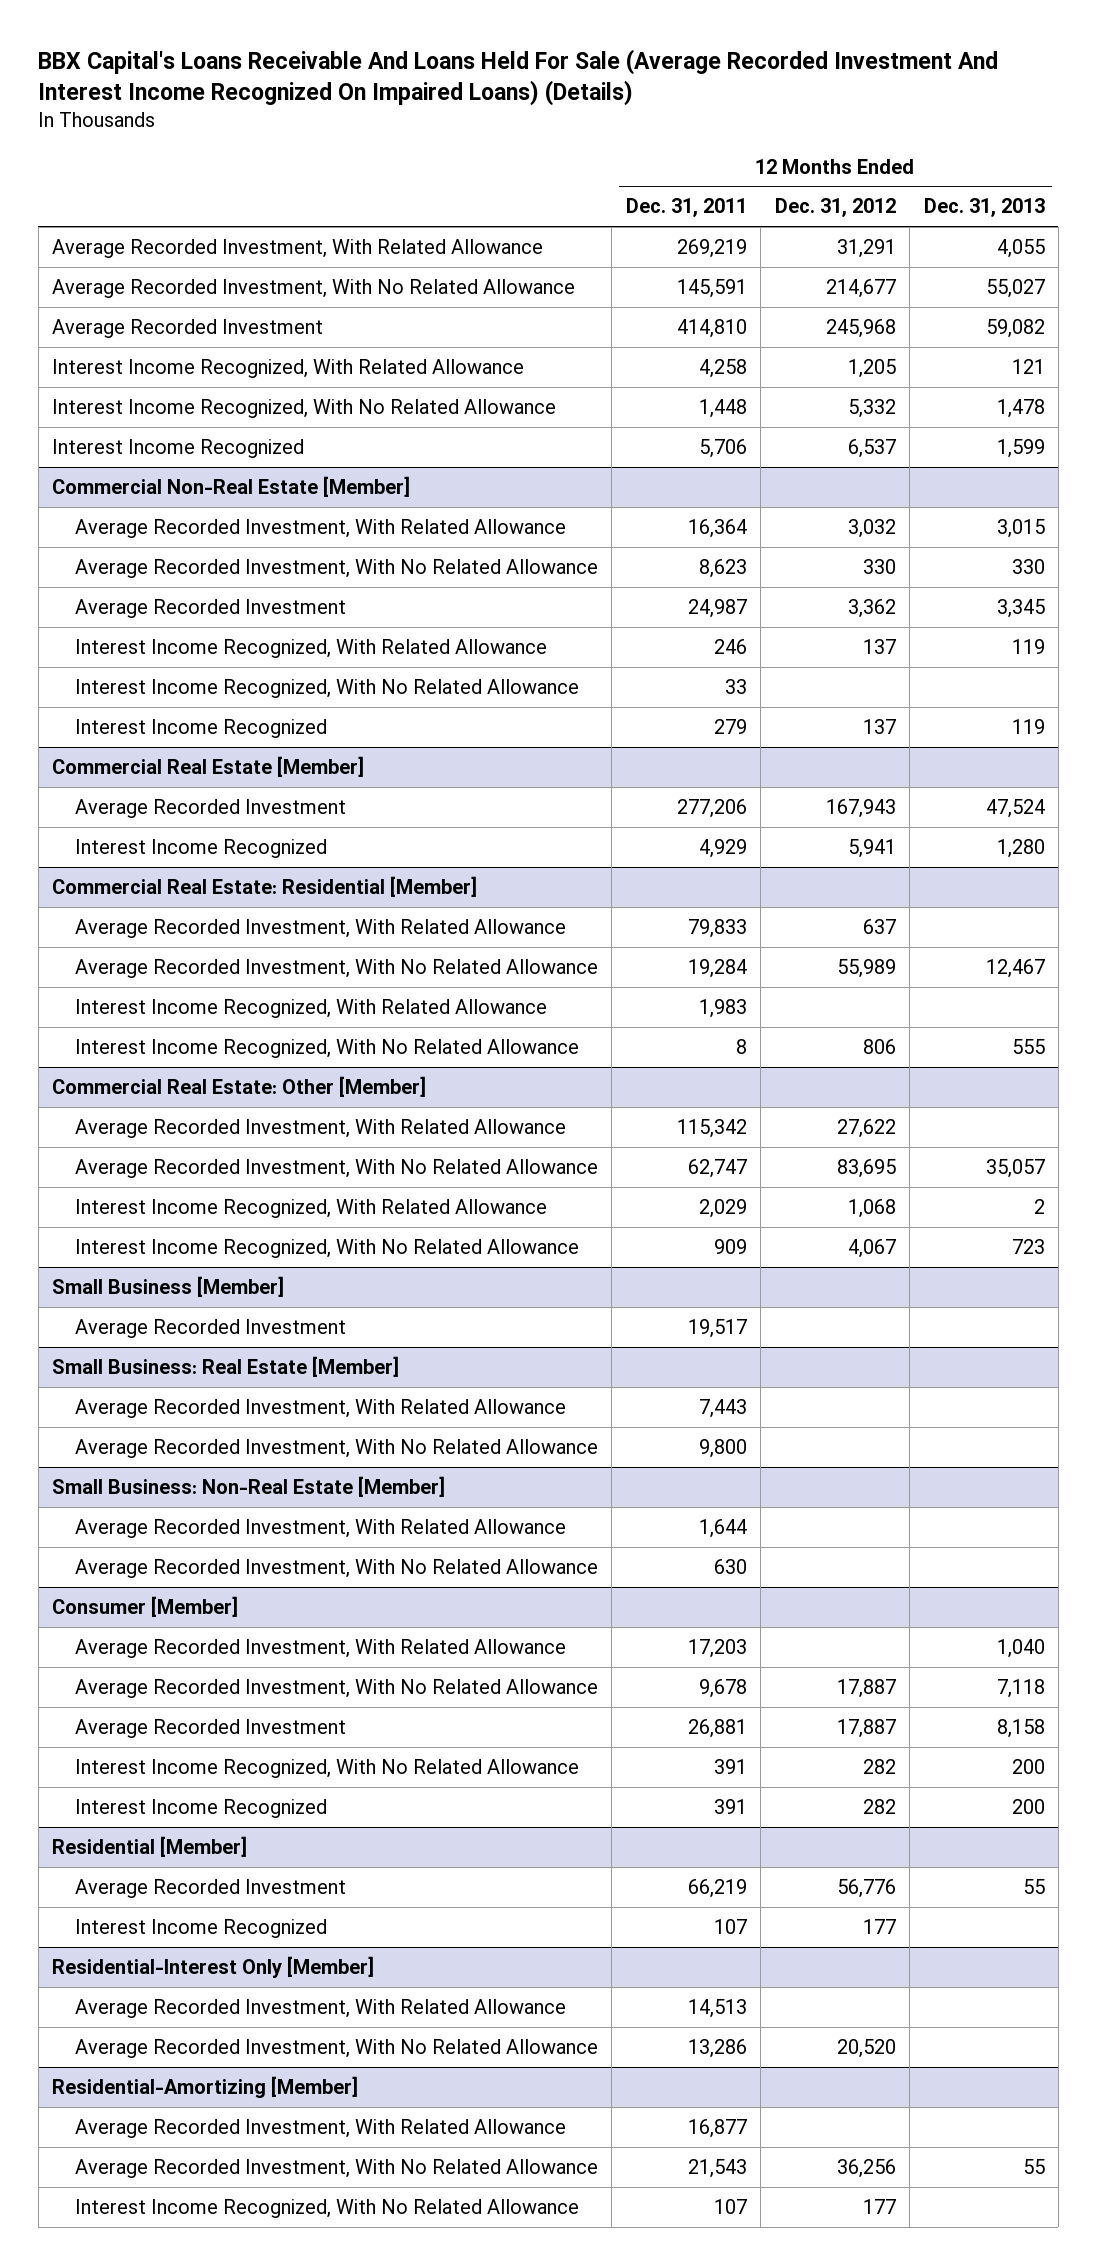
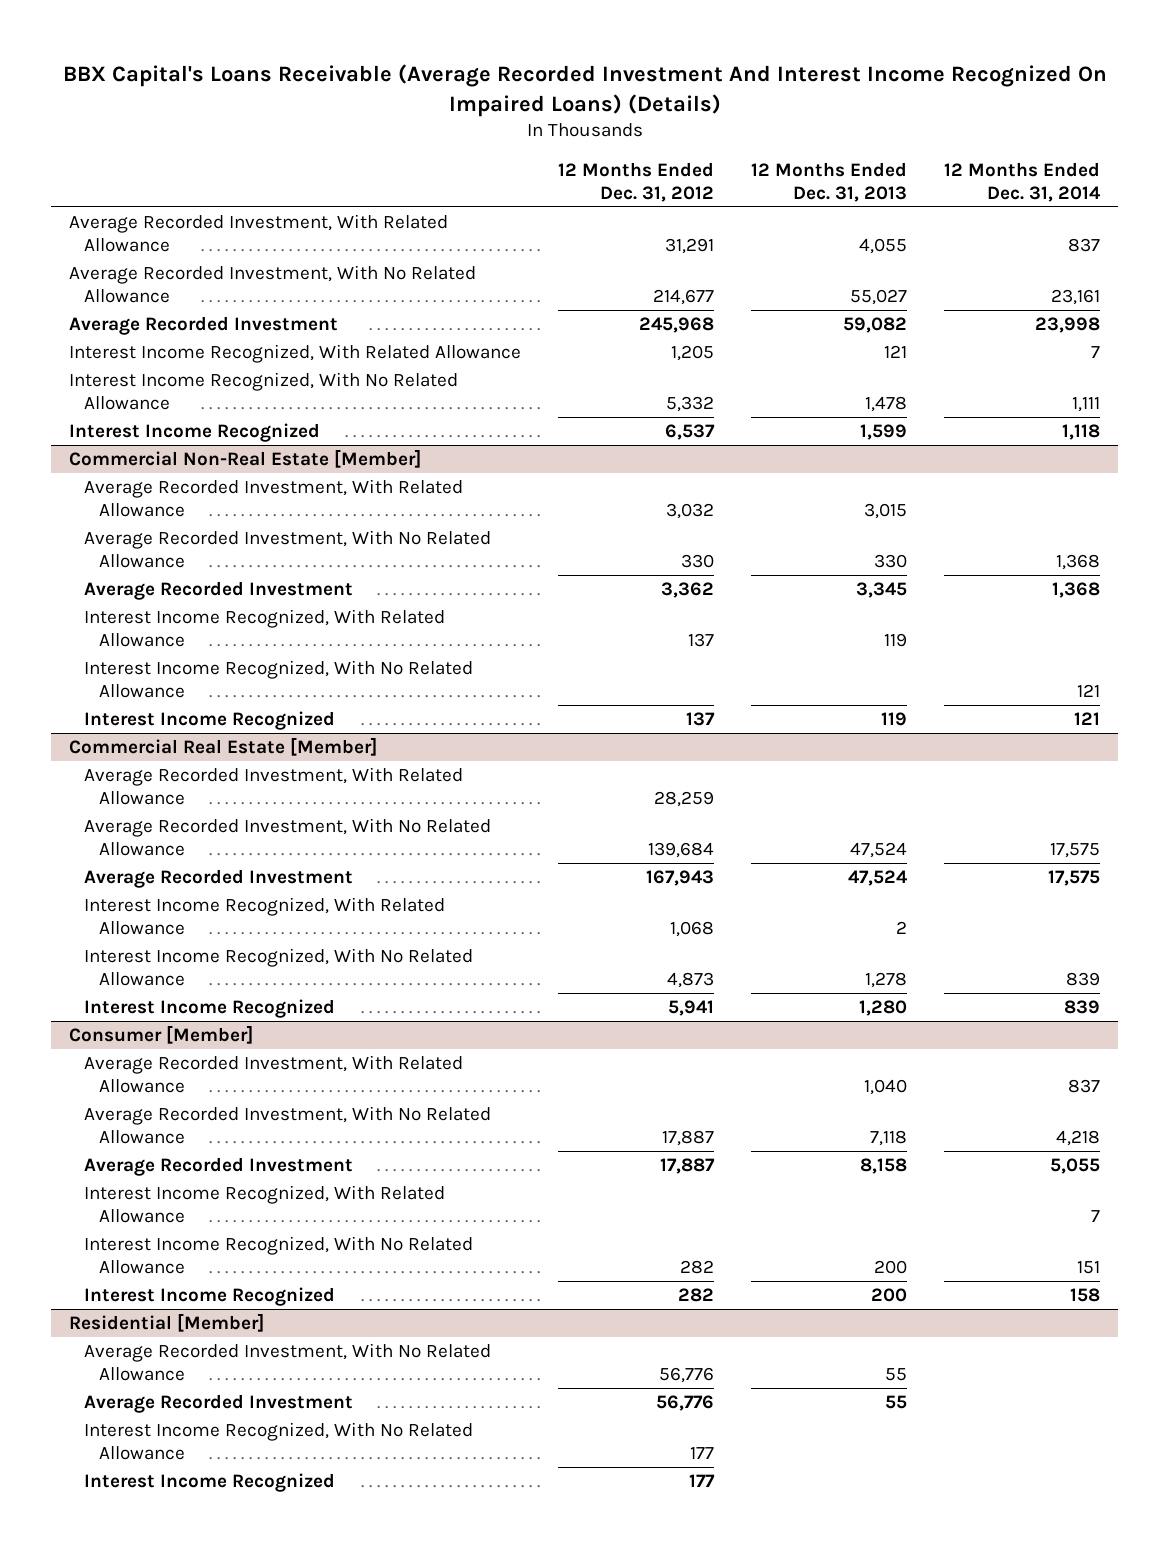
[38,48,999,106] BBX Capital's Loans Receivable And Loans Held For Sale (Average Recorded Investment And Interest Income Recognized On Impaired Loans) (Details) -> [62,63,1107,117] BBX Capital's Loans Receivable (Average Recorded Investment And Interest Income Recognized On Impaired Loans) (Details)
[625,198,747,218] Dec. 31, 2011 -> none
none -> [943,161,1101,202] 12 Months Ended Dec. 31, 2014
none -> [84,767,464,806] Average Recorded Investment, With Related Allowance
none -> [84,818,492,857] Average Recorded Investment, With No Related Allowance
[52,875,478,897] Commercial Real Estate: Residential [Member] -> none
[74,918,566,938] Average Recorded Investment, With Related Allowance -> none
[74,958,598,978] Average Recorded Investment, With No Related Allowance -> none
[74,998,547,1018] Interest Income Recognized, With Related Allowance -> none
[74,1038,579,1058] Interest Income Recognized, With No Related Allowance -> none
[52,1075,427,1097] Commercial Real Estate: Other [Member] -> none
[74,1118,566,1138] Average Recorded Investment, With Related Allowance -> none
[74,1158,598,1178] Average Recorded Investment, With No Related Allowance -> none
[52,1275,285,1297] Small Business [Member] -> none
[74,1318,346,1338] Average Recorded Investment -> none
[52,1355,400,1377] Small Business: Real Estate [Member] -> none
[74,1398,566,1418] Average Recorded Investment, With Related Allowance -> none
[74,1438,598,1458] Average Recorded Investment, With No Related Allowance -> none
[52,1475,446,1497] Small Business: Non-Real Estate [Member] -> none
[74,1518,566,1538] Average Recorded Investment, With Related Allowance -> none
[74,1558,598,1578] Average Recorded Investment, With No Related Allowance -> none
[847,1238,896,1258] 4,067 -> [667,972,715,989] 4,873
[1011,1238,1045,1254] 723 -> [865,972,908,989] 1,278
[74,838,327,858] Interest Income Recognized -> [84,999,336,1019] Interest Income Recognized
none -> [84,1185,446,1224] Interest Income Recognized, With Related Allowance
none -> [84,1343,492,1382] Average Recorded Investment, With No Related Allowance
[52,1955,375,1978] Residential-Interest Only [Member] -> none
[74,1998,566,2018] Average Recorded Investment, With Related Allowance -> none
[74,2038,598,2058] Average Recorded Investment, With No Related Allowance -> none
[52,2075,359,2098] Residential-Amortizing [Member] -> none
[74,2118,566,2138] Average Recorded Investment, With Related Allowance -> none
[74,2158,598,2178] Average Recorded Investment, With No Related Allowance -> none
[74,1918,327,1938] Interest Income Recognized -> [84,1473,336,1493] Interest Income Recognized

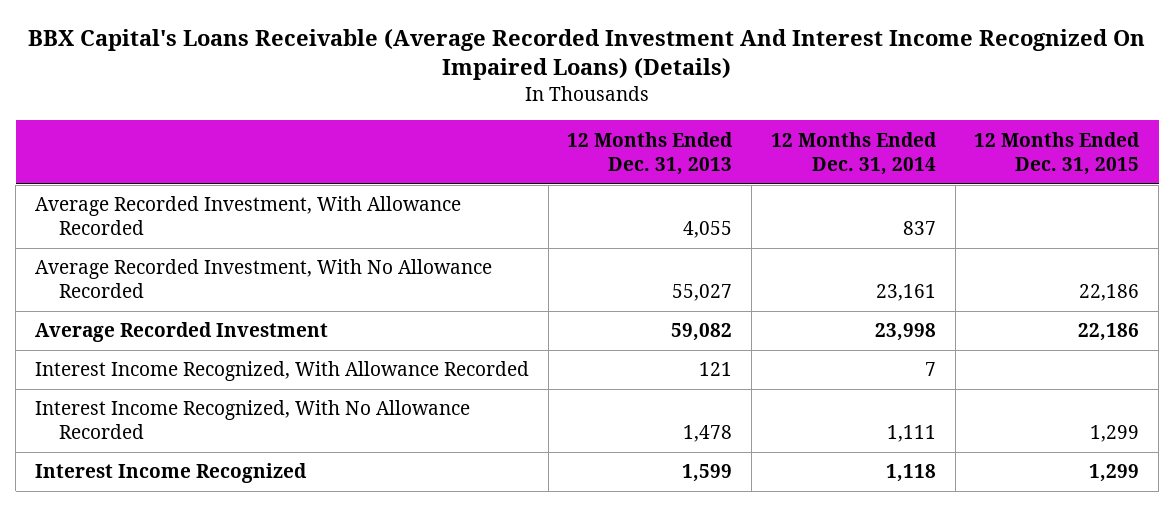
[558,161,715,202] 12 Months Ended Dec. 31, 2012 -> none
none -> [974,131,1141,175] 12 Months Ended Dec. 31, 2015
[69,214,449,253] Average Recorded Investment, With Related Allowance -> [34,196,461,236] Average Recorded Investment, With Allowance Recorded
[69,265,477,304] Average Recorded Investment, With No Related Allowance -> [34,259,492,299] Average Recorded Investment, With No Allowance Recorded
[69,344,522,364] Interest Income Recognized, With Related Allowance -> [34,361,529,382] Interest Income Recognized, With Allowance Recorded
[69,372,459,411] Interest Income Recognized, With No Related Allowance -> [34,400,470,440] Interest Income Recognized, With No Allowance Recorded
[69,449,422,469] Commercial Non-Real Estate [Member] -> none
[84,479,464,518] Average Recorded Investment, With Related Allowance -> none
[84,530,492,569] Average Recorded Investment, With No Related Allowance -> none
[84,581,354,601] Average Recorded Investment -> none
[84,609,446,648] Interest Income Recognized, With Related Allowance -> none
[84,660,474,699] Interest Income Recognized, With No Related Allowance -> none
[84,711,336,731] Interest Income Recognized -> none
[69,737,378,757] Commercial Real Estate [Member] -> none
[84,767,464,806] Average Recorded Investment, With Related Allowance -> none
[84,818,492,857] Average Recorded Investment, With No Related Allowance -> none
[84,869,354,889] Average Recorded Investment -> none
[84,897,446,936] Interest Income Recognized, With Related Allowance -> none
[84,948,474,987] Interest Income Recognized, With No Related Allowance -> none
[84,999,336,1019] Interest Income Recognized -> none
[69,1025,254,1045] Consumer [Member] -> none
[84,1055,464,1094] Average Recorded Investment, With Related Allowance -> none
[84,1106,492,1145] Average Recorded Investment, With No Related Allowance -> none
[84,1157,354,1177] Average Recorded Investment -> none
[84,1185,446,1224] Interest Income Recognized, With Related Allowance -> none
[84,1236,474,1275] Interest Income Recognized, With No Related Allowance -> none
[84,1287,336,1307] Interest Income Recognized -> none
[69,1313,265,1333] Residential [Member] -> none
[84,1343,492,1382] Average Recorded Investment, With No Related Allowance -> none
[84,1394,354,1414] Average Recorded Investment -> none
[84,1422,474,1461] Interest Income Recognized, With No Related Allowance -> none
[84,1473,336,1493] Interest Income Recognized -> none

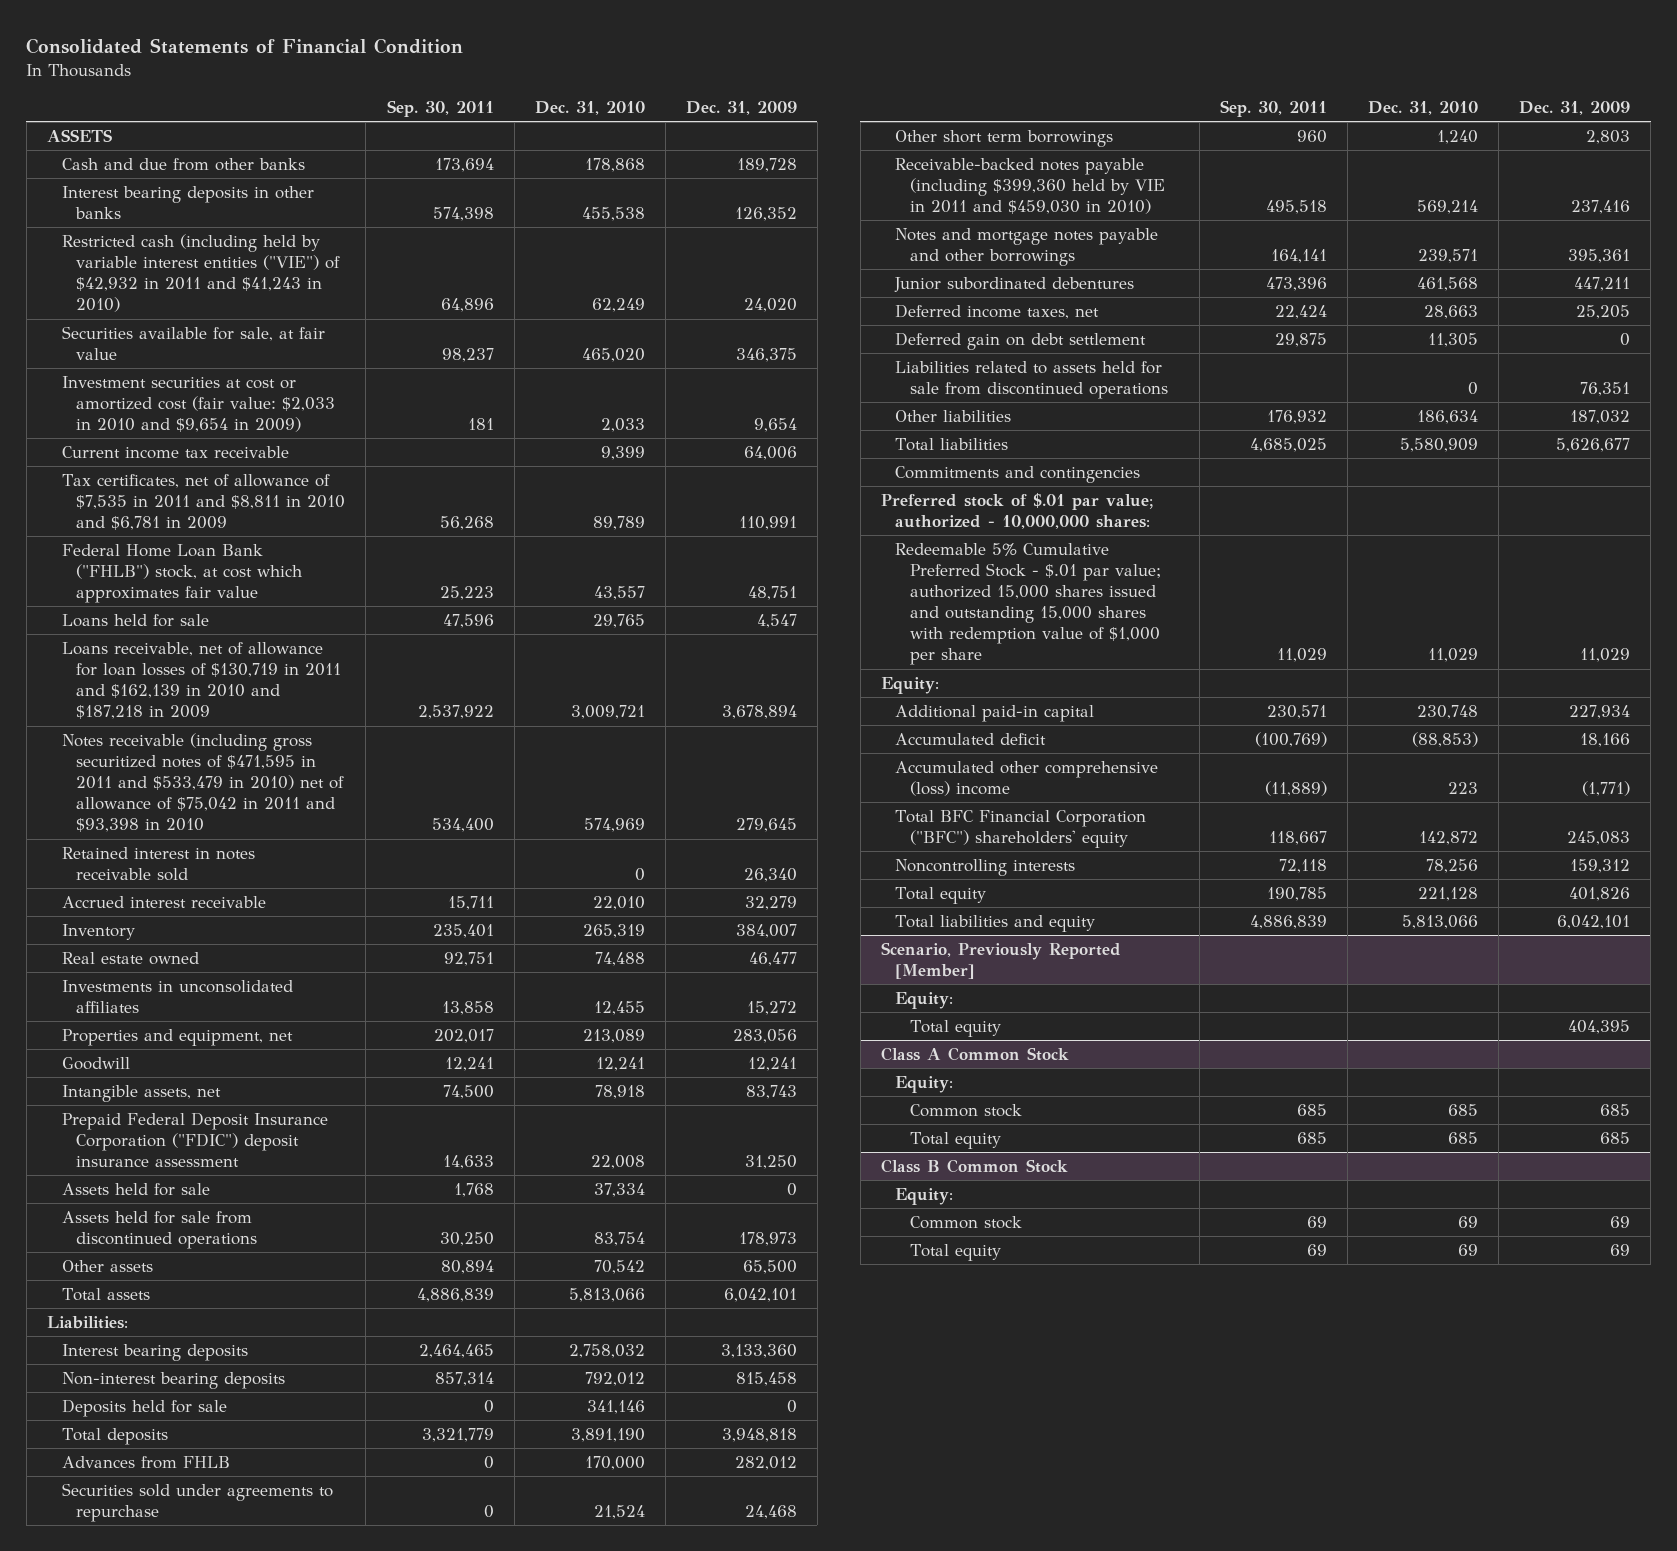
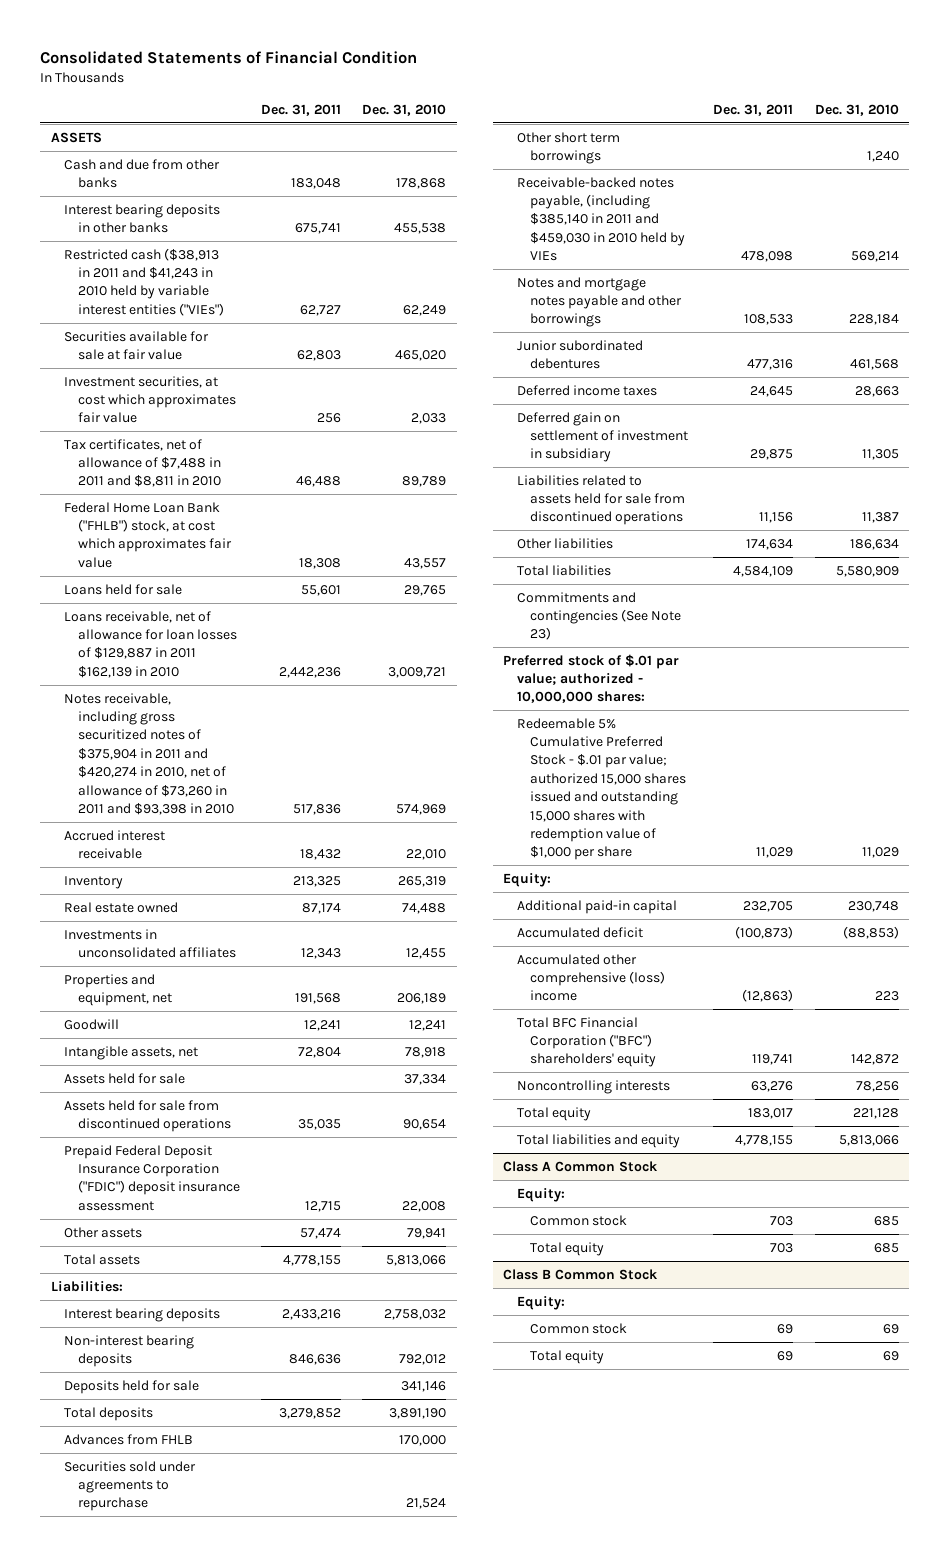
[386,100,494,118] Sep. 30, 2011 -> none
[685,101,797,116] Dec. 31, 2009 -> none
none -> [261,103,342,116] Dec. 31, 2011
[61,446,289,460] Current income tax receivable -> none
[61,234,341,313] Restricted cash (including held by variable interest entities ("VIE") of $42,932 in 2011 and $41,243 in 2010) -> [64,247,224,316] Restricted cash ($38,913 in 2011 and $41,243 in 2010 held by variable interest entities ("VIEs")
[61,326,325,361] Securities available for sale, at fair value -> [64,330,210,361] Securities available for sale at fair value
[61,376,336,433] Investment securities at cost or amortized cost (fair value: $2,033 in 2010 and $9,654 in 2009) -> [64,375,236,424] Investment securities, at cost which approximates fair value
[61,474,346,531] Tax certificates, net of allowance of $7,535 in 2011 and $8,811 in 2010 and $6,781 in 2009 -> [64,438,221,488] Tax certificates, net of allowance of $7,488 in 2011 and $8,811 in 2010
[61,847,255,882] Retained interest in notes receivable sold -> none
[61,642,342,720] Loans receivable, net of allowance for loan losses of $130,719 in 2011 and $162,139 in 2010 and $187,218 in 2009 -> [64,610,237,678] Loans receivable, net of allowance for loan losses of $129,887 in 2011 $162,139 in 2010
[61,733,345,833] Notes receivable (including gross securitized notes of $471,595 in 2011 and $533,479 in 2010) net of allowance of $75,042 in 2011 and $93,398 in 2010 -> [64,692,234,815] Notes receivable, including gross securitized notes of $375,904 in 2011 and $420,274 in 2010, net of allowance of $73,260 in 2011 and $93,398 in 2010
[582,1029,645,1044] 213,089 -> [397,993,447,1005] 206,189
[593,1232,645,1247] 83,754 -> [403,1119,447,1131] 90,654
[61,1112,328,1168] Prepaid Federal Deposit Insurance Corporation ("FDIC") deposit insurance assessment -> [64,1144,240,1211] Prepaid Federal Deposit Insurance Corporation ("FDIC") deposit insurance assessment
[593,1260,645,1275] 70,542 -> [407,1227,447,1239] 79,941
[895,158,1165,215] Receivable-backed notes payable (including $399,360 held by VIE in 2011 and $459,030 in 2010) -> [516,176,685,262] Receivable-backed notes payable, (including $385,140 in 2011 and $459,030 in 2010 held by VIEs
[1418,249,1479,264] 239,571 -> [848,314,899,326] 228,184
[895,304,1100,320] Deferred income taxes, net -> [516,384,657,396] Deferred income taxes
[895,332,1147,351] Deferred gain on debt settlement -> [516,411,688,463] Deferred gain on settlement of investment in subsidiary
[1468,382,1479,396] 0 -> [861,512,899,524] 11,387
[895,466,1141,484] Commitments and contingencies -> [516,591,681,641] Commitments and contingencies (See Note 23)
[880,942,1121,980] Scenario, Previously Reported [Member] -> none
[895,992,954,1010] Equity: -> none
[909,1020,1001,1038] Total equity -> none

